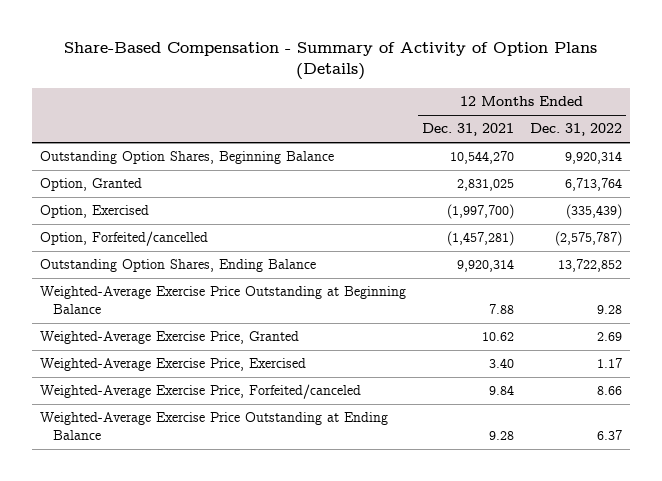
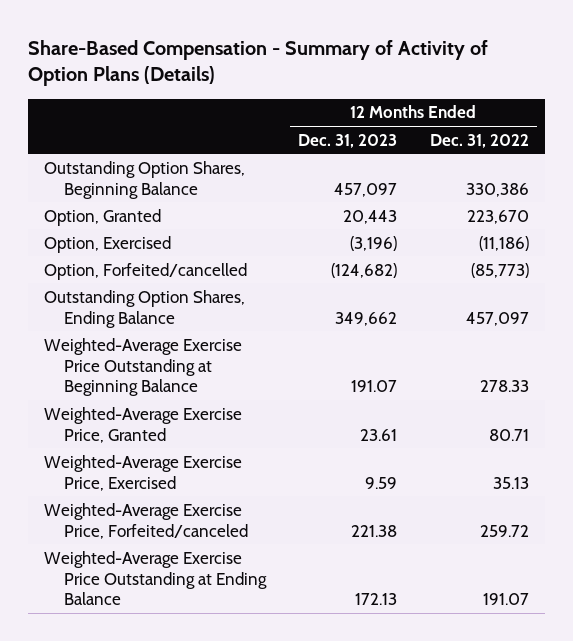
[422,123,515,137] Dec. 31, 2021 -> none
none -> [298,133,398,148] Dec. 31, 2023
[565,151,623,165] 9,920,314 -> [465,182,529,197] 330,386
[565,178,623,192] 6,713,764 -> [466,209,529,224] 223,670
[566,204,623,220] (335,439) -> [478,235,529,251] (11,186)
[555,231,623,247] (2,575,787) -> [470,262,529,278] (85,773)
[558,259,623,273] 13,722,852 -> [465,311,529,326] 457,097
[597,304,623,314] 9.28 -> [479,380,529,393] 278.33
[597,332,623,342] 2.69 -> [488,428,529,441] 80.71
[597,358,623,369] 1.17 -> [492,476,529,489] 35.13
[597,386,623,396] 8.66 -> [479,524,529,537] 259.72
[597,429,623,440] 6.37 -> [482,593,529,606] 191.07

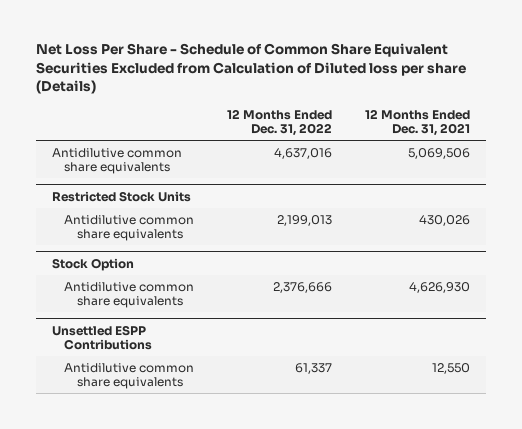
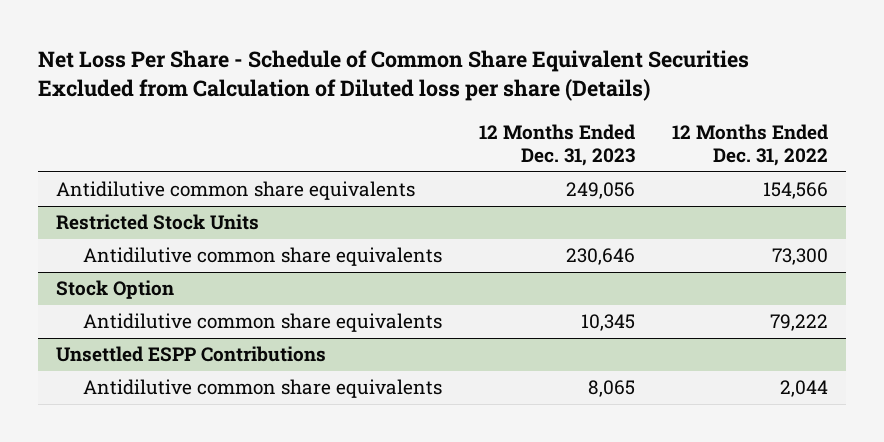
[364,109,470,136] 12 Months Ended Dec. 31, 2021 -> none
none -> [478,123,635,166] 12 Months Ended Dec. 31, 2023
[273,147,332,159] 4,637,016 -> [762,182,828,200] 154,566
[276,214,332,226] 2,199,013 -> [771,248,828,266] 73,300
[272,281,332,293] 2,376,666 -> [769,314,828,332] 79,222
[294,362,332,374] 61,337 -> [779,380,828,398] 2,044

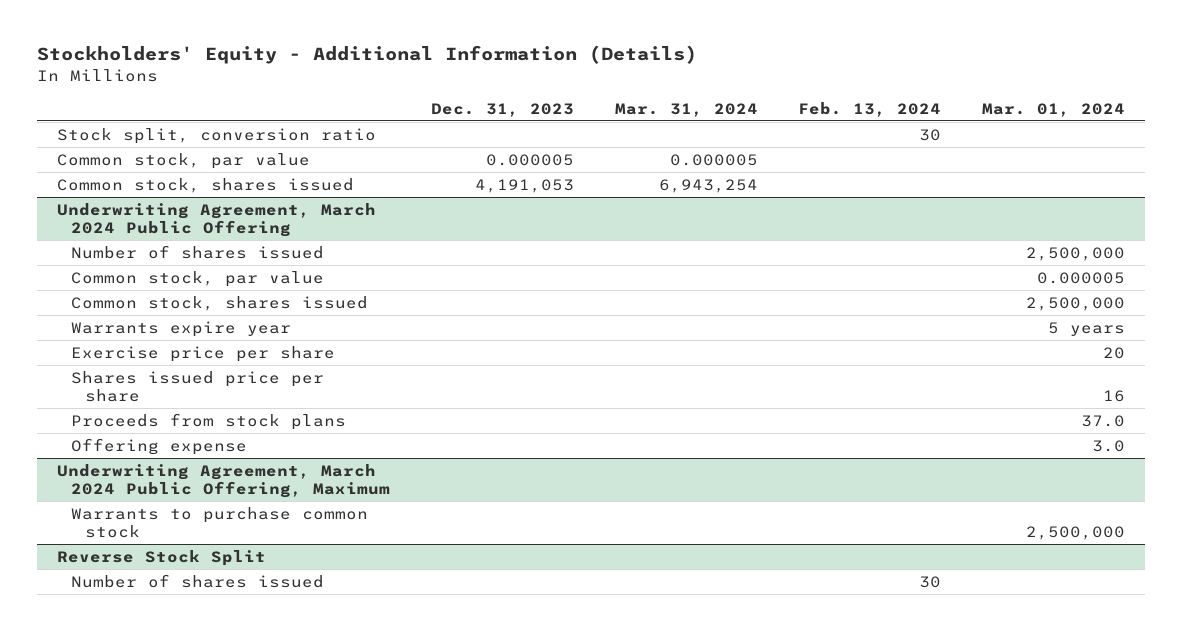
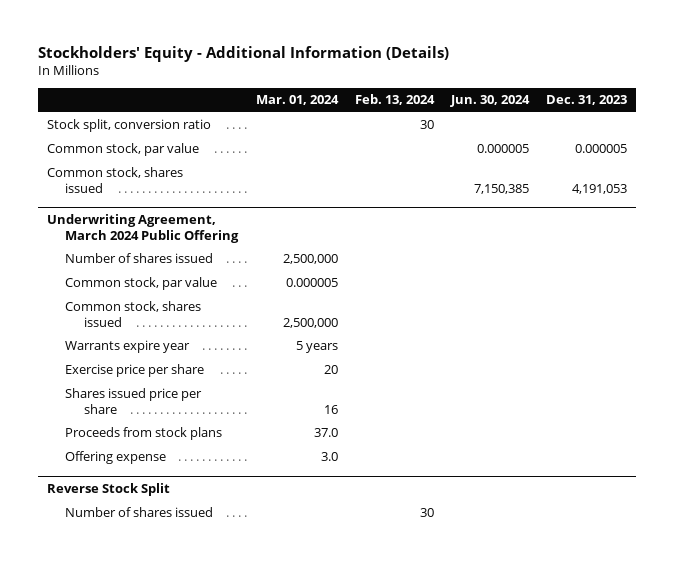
[614,102,758,117] Mar. 31, 2024 -> none
none -> [450,95,531,108] Jun. 30, 2024
[57,463,391,499] Underwriting Agreement, March 2024 Public Offering, Maximum -> none
[71,506,369,539] Warrants to purchase common stock -> none

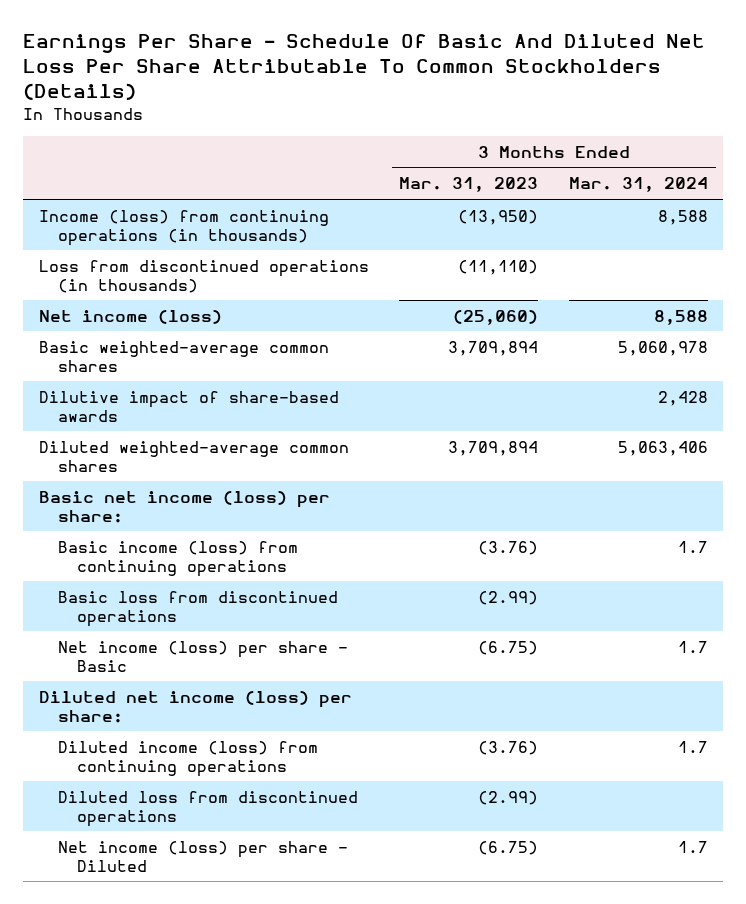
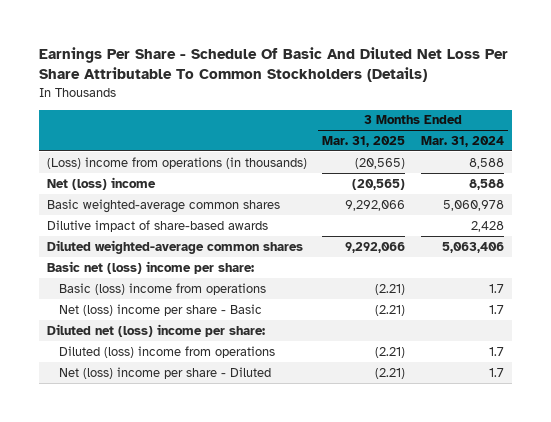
[399,177,539,193] Mar. 31, 2023 -> none
none -> [322,136,406,148] Mar. 31, 2025
[38,259,369,293] Loss from discontinued operations (in thousands) -> none
[38,209,329,246] Income (loss) from continuing operations (in thousands) -> [46,156,307,169] (Loss) income from operations (in thousands)
[38,309,222,324] Net income (loss) -> [46,176,156,190] Net (loss) income
[58,590,339,627] Basic loss from discontinued operations -> none
[58,790,359,827] Diluted loss from discontinued operations -> none
[38,490,330,523] Basic net income (loss) per share: -> [46,260,254,274] Basic net (loss) income per share:
[58,540,299,577] Basic income (loss) from continuing operations -> [59,282,267,295] Basic (loss) income from operations
[58,640,349,672] Net income (loss) per share - Basic -> [59,303,263,316] Net (loss) income per share - Basic
[38,690,352,723] Diluted net income (loss) per share: -> [46,323,265,337] Diluted net (loss) income per share:
[58,740,319,777] Diluted income (loss) from continuing operations -> [59,345,276,358] Diluted (loss) income from operations
[58,840,349,872] Net income (loss) per share - Diluted -> [59,366,272,379] Net (loss) income per share - Diluted

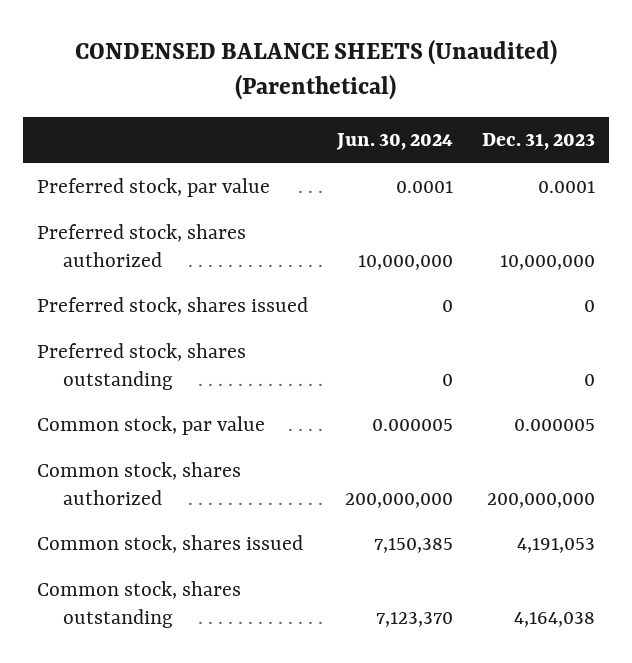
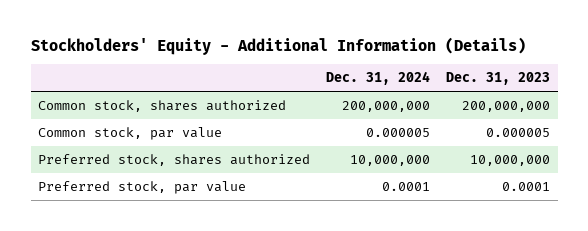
[75,38,558,101] CONDENSED BALANCE SHEETS (Unaudited) (Parenthetical) -> [30,36,526,55] Stockholders' Equity - Additional Information (Details)
[336,133,454,151] Jun. 30, 2024 -> none
none -> [326,71,431,86] Dec. 31, 2024
[37,297,309,316] Preferred stock, shares issued -> none
[37,343,247,390] Preferred stock, shares outstanding -> none
[37,535,304,554] Common stock, shares issued -> none
[37,581,242,628] Common stock, shares outstanding -> none
[37,416,266,436] Common stock, par value -> [38,127,223,141] Common stock, par value
[37,224,247,267] Preferred stock, shares authorized -> [38,154,311,167] Preferred stock, shares authorized
[37,178,271,198] Preferred stock, par value -> [38,181,247,195] Preferred stock, par value

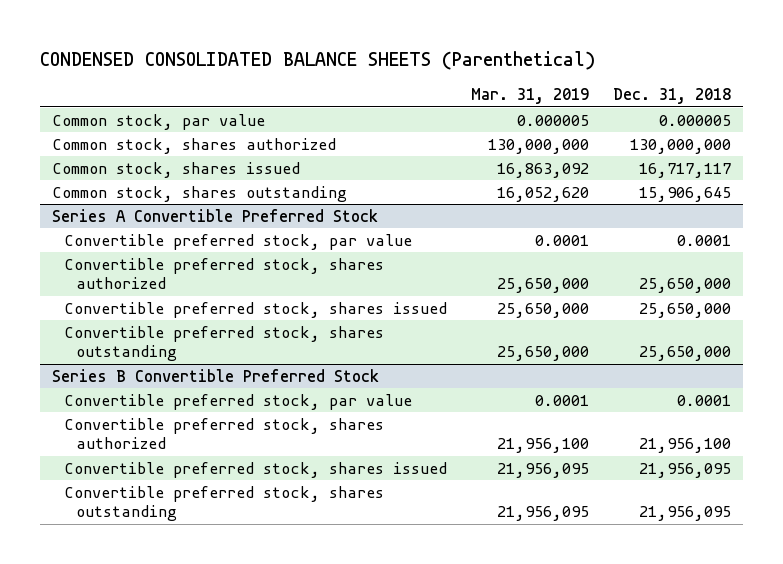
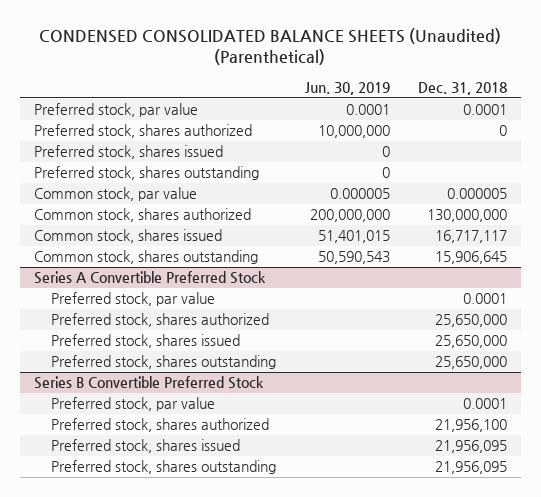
[40,50,596,70] CONDENSED CONSOLIDATED BALANCE SHEETS (Parenthetical) -> [39,27,502,66] CONDENSED CONSOLIDATED BALANCE SHEETS (Unaudited) (Parenthetical)
[471,88,590,105] Mar. 31, 2019 -> none
none -> [304,81,390,95] Jun. 30, 2019
none -> [33,103,198,118] Preferred stock, par value
none -> [33,124,252,139] Preferred stock, shares authorized
none -> [33,145,223,160] Preferred stock, shares issued
none -> [33,166,259,181] Preferred stock, shares outstanding
[64,233,413,250] Convertible preferred stock, par value -> [51,292,216,307] Preferred stock, par value
[64,257,385,290] Convertible preferred stock, shares authorized -> [51,313,270,328] Preferred stock, shares authorized
[64,301,448,318] Convertible preferred stock, shares issued -> [51,334,241,349] Preferred stock, shares issued
[64,325,385,362] Convertible preferred stock, shares outstanding -> [51,355,277,370] Preferred stock, shares outstanding
[64,393,413,410] Convertible preferred stock, par value -> [51,397,216,412] Preferred stock, par value
[64,417,385,450] Convertible preferred stock, shares authorized -> [51,418,270,433] Preferred stock, shares authorized
[64,461,448,478] Convertible preferred stock, shares issued -> [51,439,241,454] Preferred stock, shares issued
[64,485,385,522] Convertible preferred stock, shares outstanding -> [51,460,277,475] Preferred stock, shares outstanding

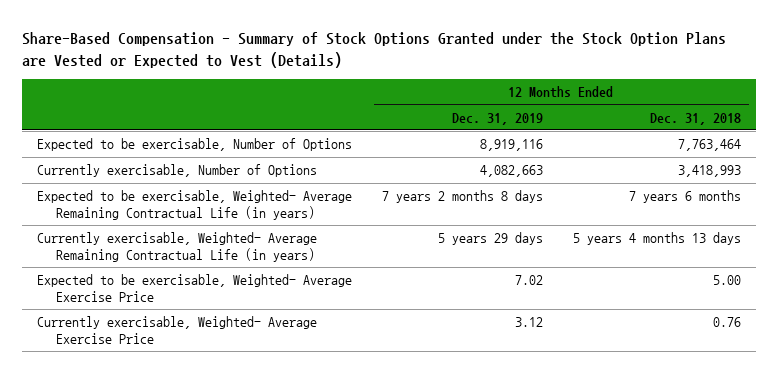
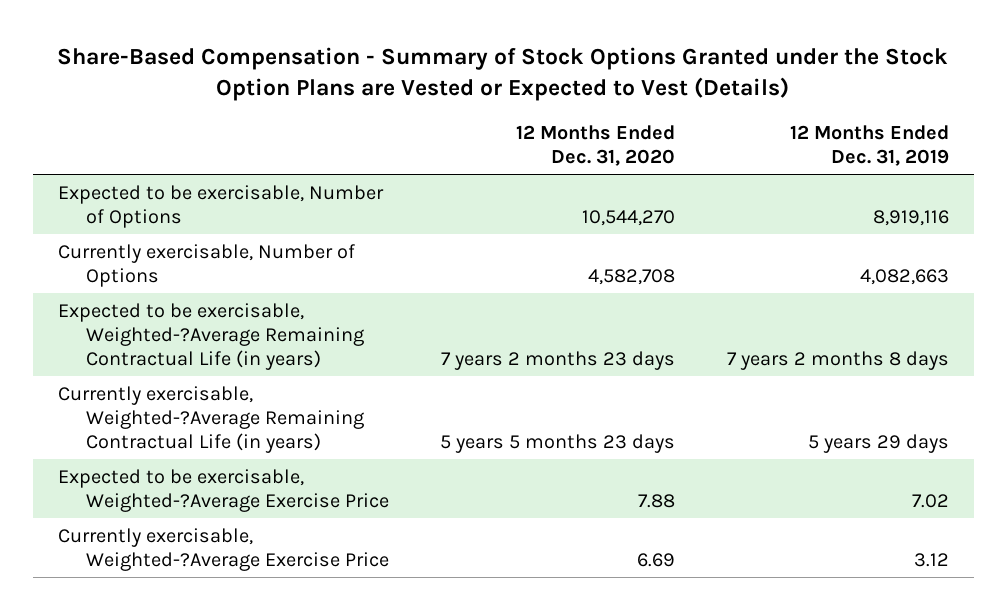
[649,112,741,125] Dec. 31, 2018 -> none
none -> [516,125,676,167] 12 Months Ended Dec. 31, 2020
[36,190,352,220] Expected to be exercisable, Weighted- Average Remaining Contractual Life (in years) -> [58,303,365,370] Expected to be exercisable, Weighted-?Average Remaining Contractual Life (in years)
[36,232,317,262] Currently exercisable, Weighted- Average Remaining Contractual Life (in years) -> [58,386,365,453] Currently exercisable, Weighted-?Average Remaining Contractual Life (in years)
[36,274,352,302] Expected to be exercisable, Weighted- Average Exercise Price -> [58,469,390,512] Expected to be exercisable, Weighted-?Average Exercise Price
[36,316,317,344] Currently exercisable, Weighted- Average Exercise Price -> [58,528,390,571] Currently exercisable, Weighted-?Average Exercise Price

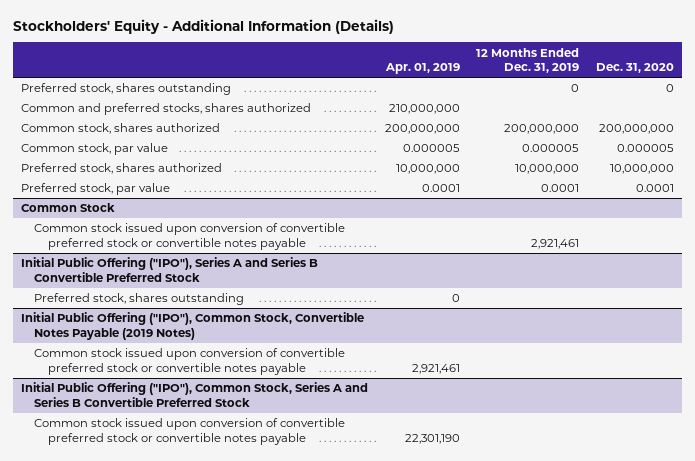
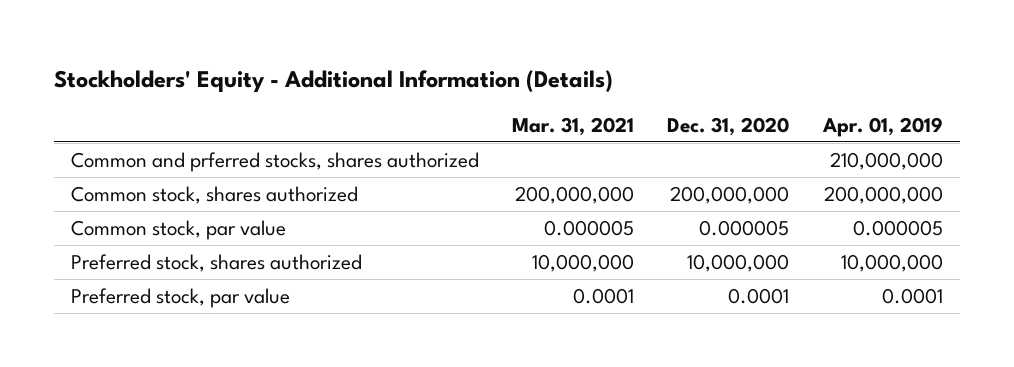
[476,47,580,74] 12 Months Ended Dec. 31, 2019 -> none
none -> [512,116,635,136] Mar. 31, 2021
[21,83,232,96] Preferred stock, shares outstanding -> none
[21,103,312,116] Common and preferred stocks, shares authorized -> [70,151,479,172] Common and prferred stocks, shares authorized
[21,203,116,213] Common Stock -> none
[34,223,346,250] Common stock issued upon conversion of convertible preferred stock or convertible notes payable -> none
[21,257,319,282] Initial Public Offering ("IPO"), Series A and Series B Convertible Preferred Stock -> none
[34,293,245,306] Preferred stock, shares outstanding -> none
[21,312,365,340] Initial Public Offering ("IPO"), Common Stock, Convertible Notes Payable (2019 Notes) -> none
[34,348,346,375] Common stock issued upon conversion of convertible preferred stock or convertible notes payable -> none
[21,382,369,407] Initial Public Offering ("IPO"), Common Stock, Series A and Series B Convertible Preferred Stock -> none
[34,418,346,445] Common stock issued upon conversion of convertible preferred stock or convertible notes payable -> none

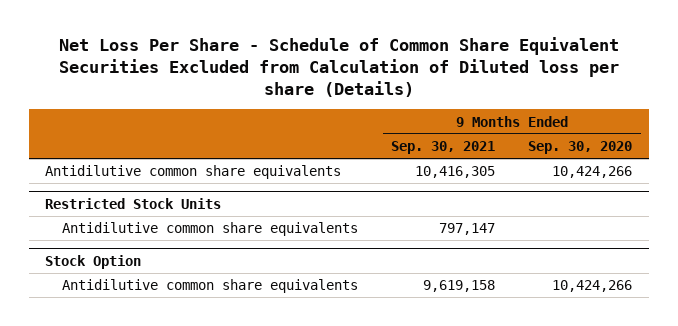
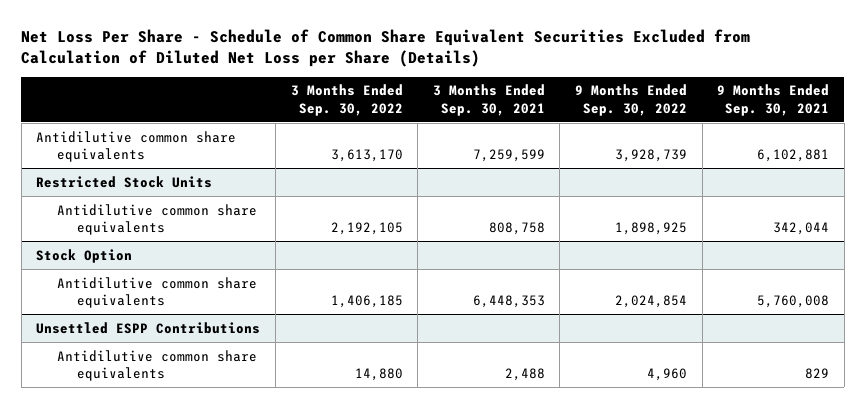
[58,36,619,98] Net Loss Per Share - Schedule of Common Share Equivalent Securities Excluded from Calculation of Diluted loss per share (Details) -> [21,29,751,68] Net Loss Per Share - Schedule of Common Share Equivalent Securities Excluded from Calculation of Diluted Net Loss per Share (Details)
[528,141,633,155] Sep. 30, 2020 -> none
none -> [290,84,403,116] 3 Months Ended Sep. 30, 2022
none -> [432,84,545,116] 3 Months Ended Sep. 30, 2021
none -> [575,84,688,116] 9 Months Ended Sep. 30, 2022
[415,166,496,179] 10,416,305 -> [757,148,830,162] 6,102,881
[439,223,496,236] 797,147 -> [773,221,830,235] 342,044
[423,280,496,293] 9,619,158 -> [757,294,830,308] 5,760,008
none -> [36,321,261,334] Unsettled ESPP Contributions
none -> [56,349,257,381] Antidilutive common share equivalents

